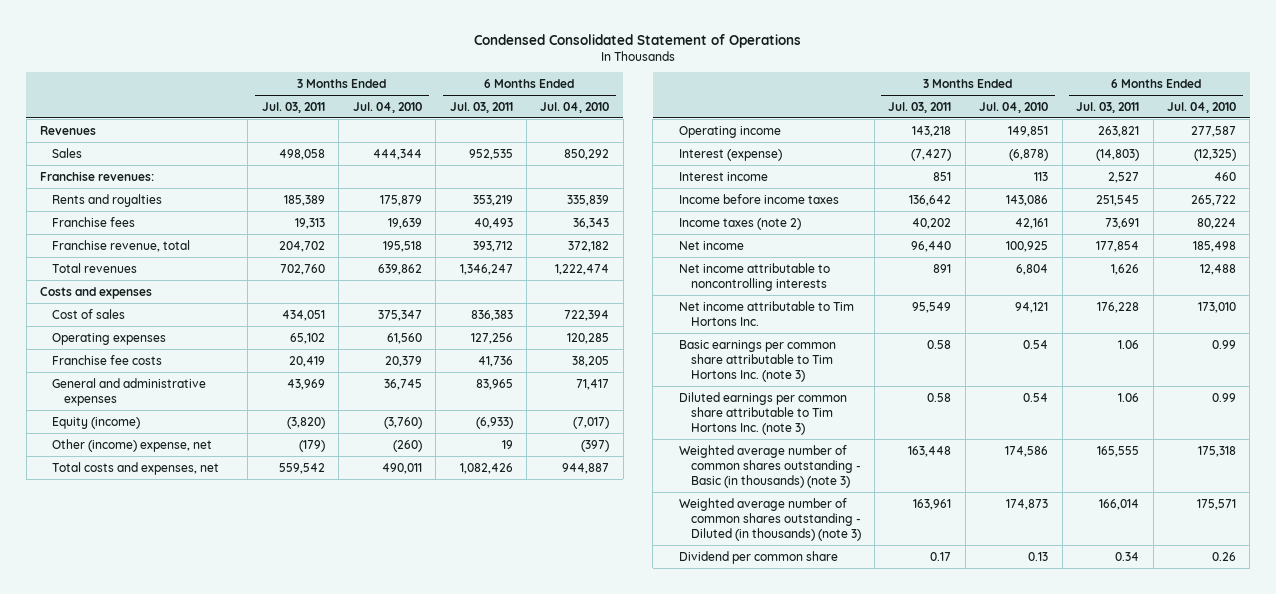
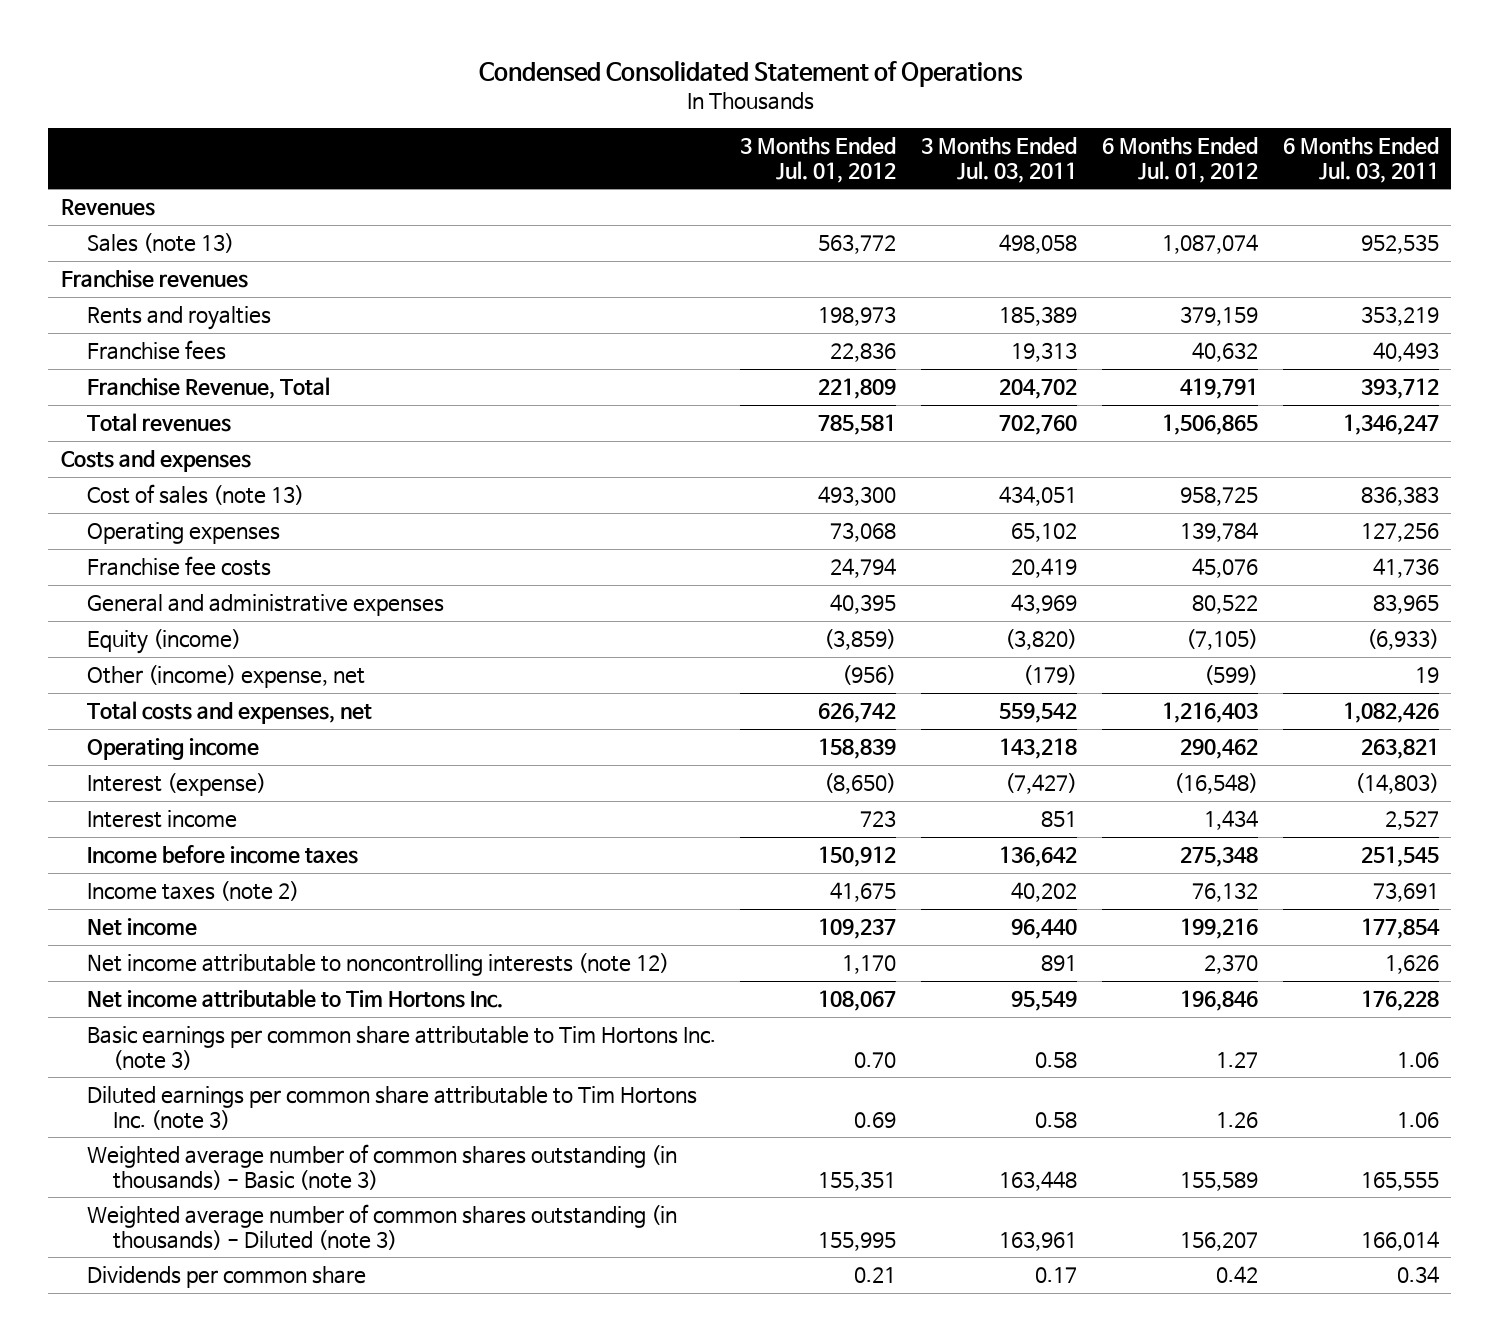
[352,101,422,113] Jul. 04, 2010 -> none
[540,101,610,113] Jul. 04, 2010 -> none
none -> [740,137,897,184] 3 Months Ended Jul. 01, 2012
none -> [1102,137,1259,184] 6 Months Ended Jul. 01, 2012
[52,147,83,158] Sales -> [86,233,234,254] Sales (note 13)
[40,170,155,181] Franchise revenues: -> [60,270,248,289] Franchise revenues
[52,239,191,252] Franchise revenue, total -> [86,377,330,400] Franchise Revenue, Total
[52,308,126,319] Cost of sales -> [86,484,304,506] Cost of sales (note 13)
[678,262,830,291] Net income attributable to noncontrolling interests -> [86,953,669,977] Net income attributable to noncontrolling interests (note 12)
[678,444,861,488] Weighted average number of common shares outstanding - Basic (in thousands) (note 3) -> [86,1144,677,1190] Weighted average number of common shares outstanding (in thousands) - Basic (note 3)
[678,497,861,541] Weighted average number of common shares outstanding - Diluted (in thousands) (note 3) -> [86,1204,677,1250] Weighted average number of common shares outstanding (in thousands) - Diluted (note 3)
[678,550,838,564] Dividend per common share -> [86,1266,366,1289] Dividends per common share

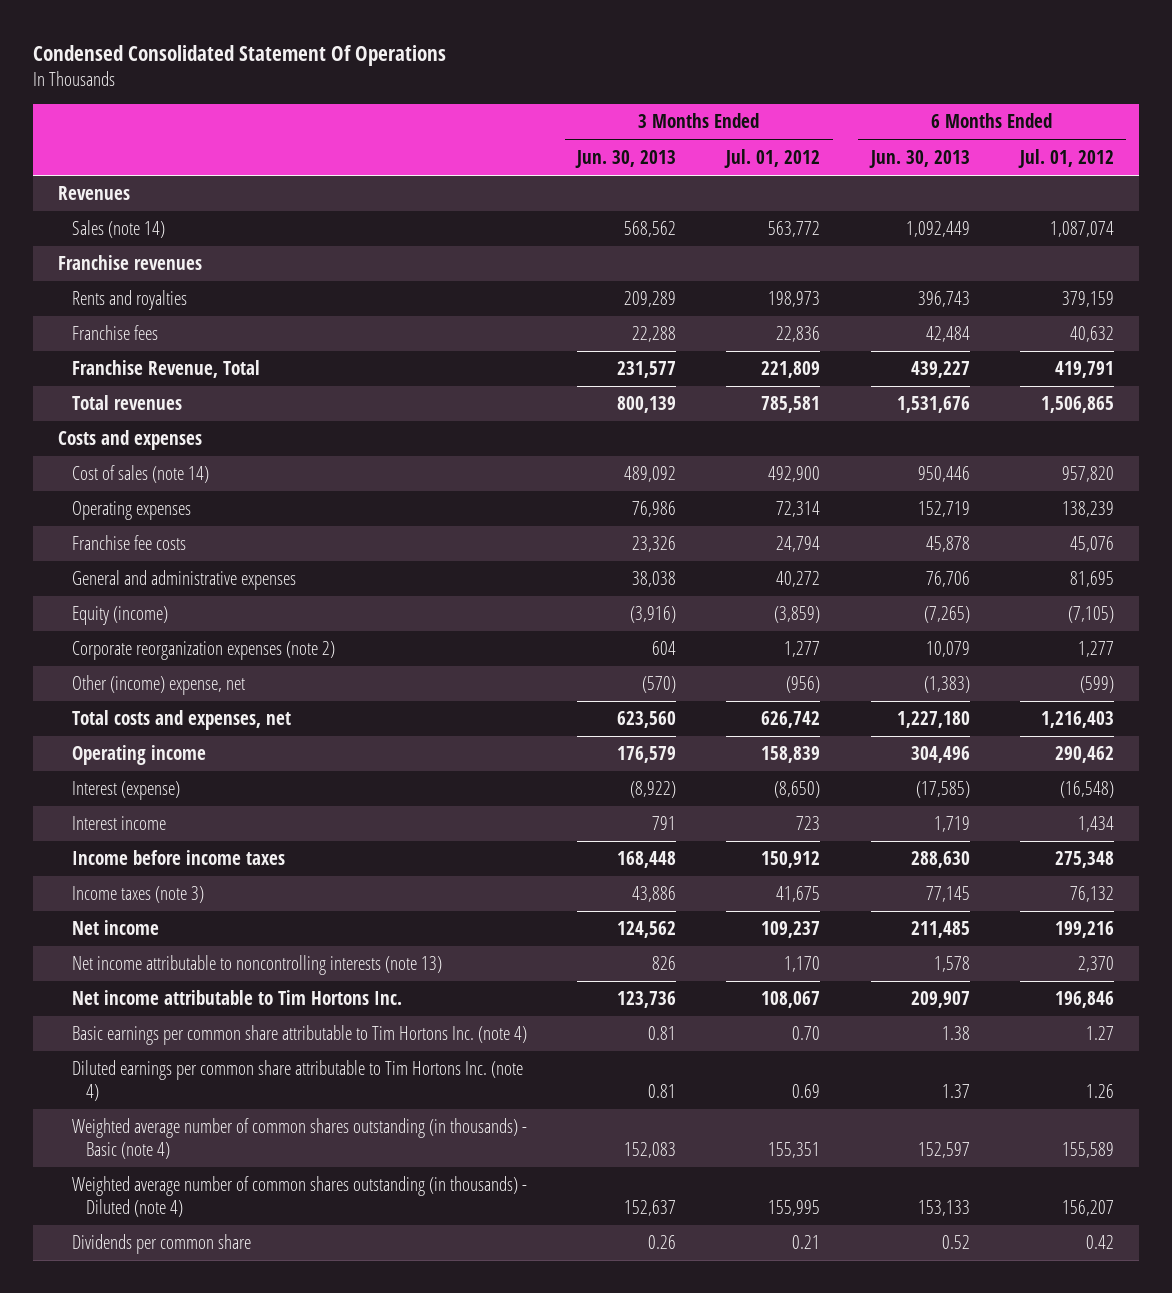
[478,60,1023,87] Condensed Consolidated Statement of Operations -> [32,45,446,67] Condensed Consolidated Statement Of Operations
[921,137,1078,184] 3 Months Ended Jul. 03, 2011 -> none
[1282,137,1439,184] 6 Months Ended Jul. 03, 2011 -> none
none -> [575,149,677,168] Jun. 30, 2013
none -> [868,149,970,168] Jun. 30, 2013
[86,233,234,254] Sales (note 13) -> [71,220,165,239] Sales (note 14)
[86,484,304,506] Cost of sales (note 13) -> [71,465,209,484] Cost of sales (note 14)
[818,486,897,507] 493,300 -> [768,466,821,483] 492,900
[1180,487,1259,507] 958,725 -> [1061,466,1114,483] 957,820
[830,522,897,543] 73,068 -> [776,501,821,518] 72,314
[1180,522,1259,543] 139,784 -> [1061,501,1114,518] 138,239
[830,594,897,615] 40,395 -> [776,571,821,588] 40,272
[1192,595,1259,615] 80,522 -> [1069,571,1114,588] 81,695
none -> [71,641,335,661] Corporate reorganization expenses (note 2)
[86,881,299,902] Income taxes (note 2) -> [71,886,204,904] Income taxes (note 3)
[86,953,669,977] Net income attributable to noncontrolling interests (note 12) -> [71,955,442,976] Net income attributable to noncontrolling interests (note 13)
[86,1026,716,1070] Basic earnings per common share attributable to Tim Hortons Inc. (note 3) -> [71,1025,527,1046] Basic earnings per common share attributable to Tim Hortons Inc. (note 4)
[86,1086,697,1130] Diluted earnings per common share attributable to Tim Hortons Inc. (note 3) -> [71,1060,523,1101] Diluted earnings per common share attributable to Tim Hortons Inc. (note 4)
[86,1144,677,1190] Weighted average number of common shares outstanding (in thousands) - Basic (note 3) -> [71,1118,527,1159] Weighted average number of common shares outstanding (in thousands) - Basic (note 4)
[86,1204,677,1250] Weighted average number of common shares outstanding (in thousands) - Diluted (note 3) -> [71,1176,527,1217] Weighted average number of common shares outstanding (in thousands) - Diluted (note 4)

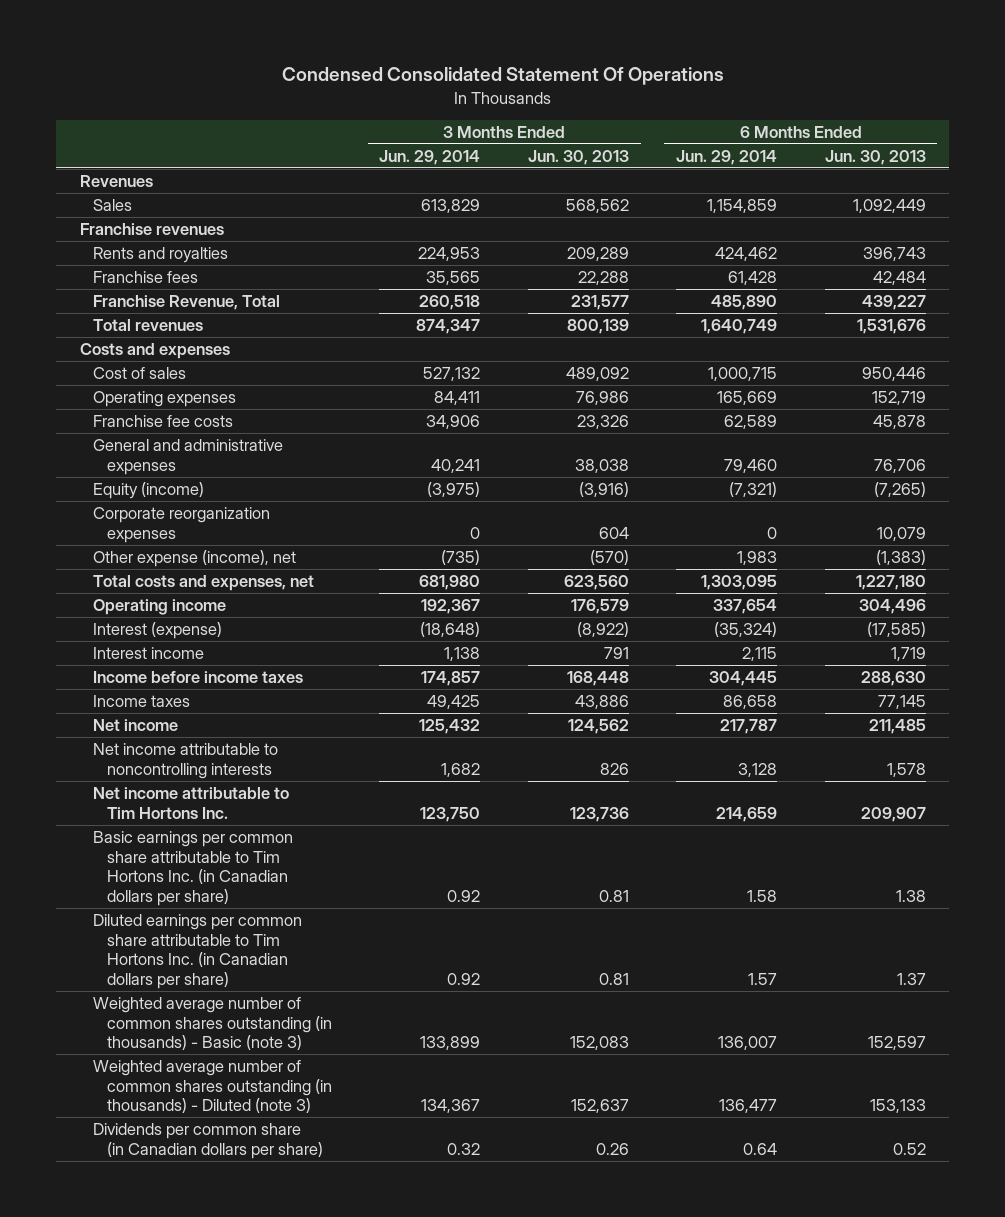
[724,148,821,168] Jul. 01, 2012 -> none
[1017,148,1114,168] Jul. 01, 2012 -> none
none -> [379,149,481,165] Jun. 29, 2014
none -> [676,149,778,165] Jun. 29, 2014
[71,220,165,239] Sales (note 14) -> [93,198,133,211] Sales
[71,465,209,484] Cost of sales (note 14) -> [93,366,187,379] Cost of sales
[71,641,335,661] Corporate reorganization expenses (note 2) -> [93,506,271,543] Corporate reorganization expenses
[71,675,245,696] Other (income) expense, net -> [93,549,297,567] Other expense (income), net
[71,886,204,904] Income taxes (note 3) -> [93,694,191,707] Income taxes
[71,955,442,976] Net income attributable to noncontrolling interests (note 13) -> [93,742,279,779] Net income attributable to noncontrolling interests
[71,1025,527,1046] Basic earnings per common share attributable to Tim Hortons Inc. (note 4) -> [93,830,294,907] Basic earnings per common share attributable to Tim Hortons Inc. (in Canadian dollars per share)
[71,1060,523,1101] Diluted earnings per common share attributable to Tim Hortons Inc. (note 4) -> [93,913,303,990] Diluted earnings per common share attributable to Tim Hortons Inc. (in Canadian dollars per share)
[71,1118,527,1159] Weighted average number of common shares outstanding (in thousands) - Basic (note 4) -> [93,996,333,1051] Weighted average number of common shares outstanding (in thousands) - Basic (note 3)
[71,1176,527,1217] Weighted average number of common shares outstanding (in thousands) - Diluted (note 4) -> [93,1059,333,1114] Weighted average number of common shares outstanding (in thousands) - Diluted (note 3)
[71,1234,251,1255] Dividends per common share -> [93,1122,324,1159] Dividends per common share (in Canadian dollars per share)

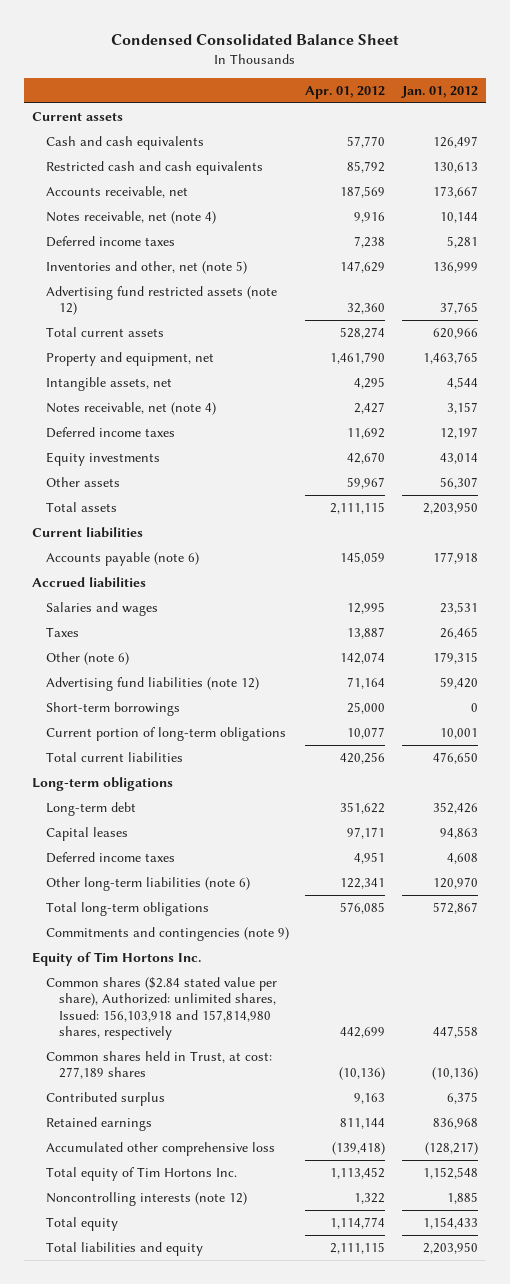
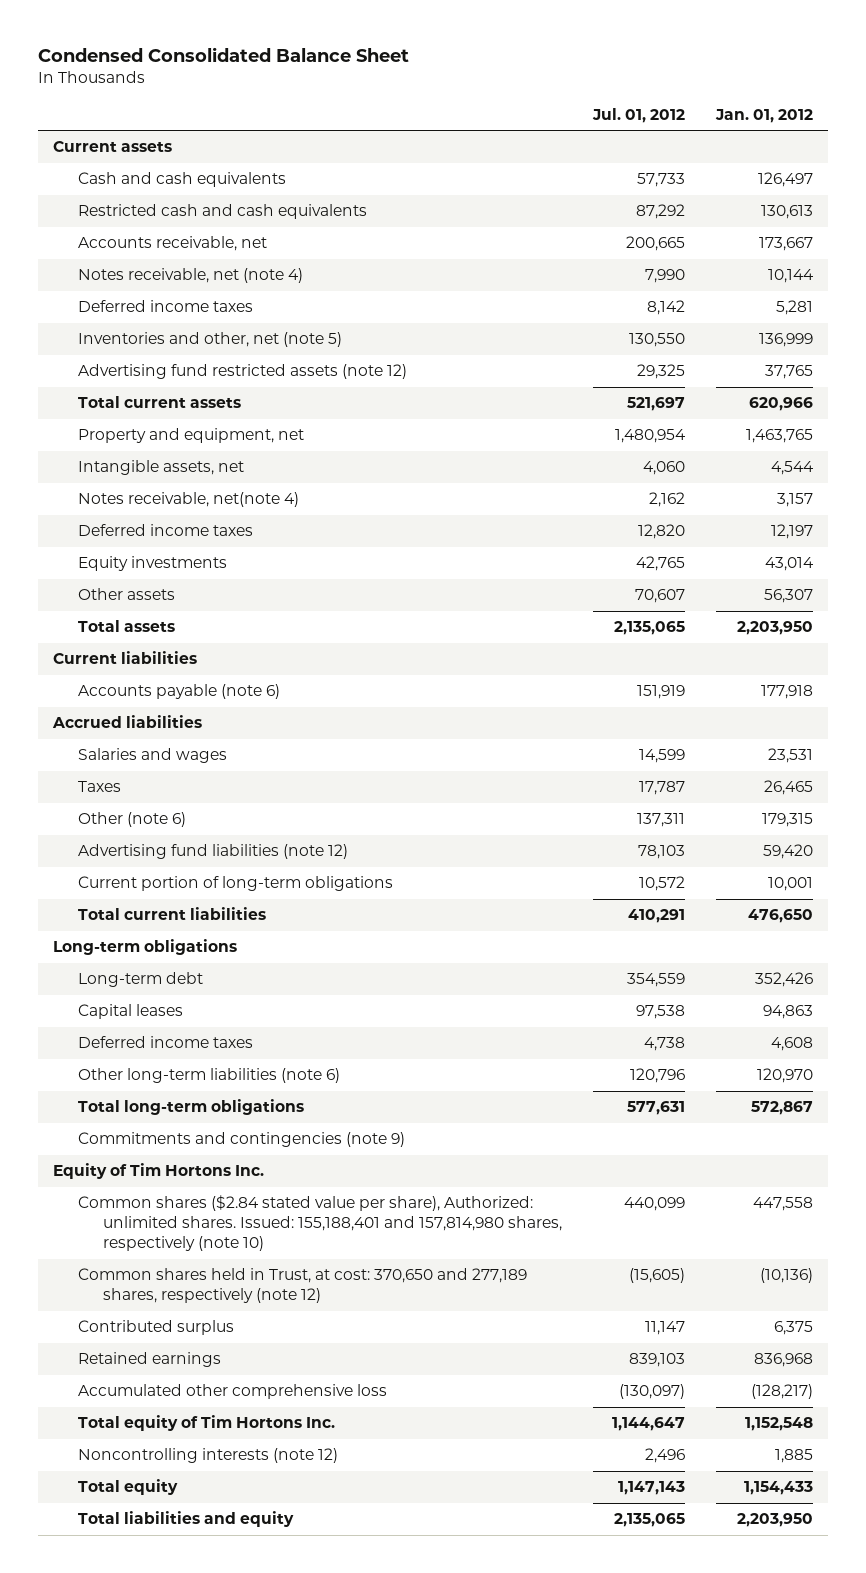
[305,85,386,99] Apr. 01, 2012 -> none
none -> [591,107,685,123] Jul. 01, 2012
[45,401,216,415] Notes receivable, net (note 4) -> [78,492,300,508] Notes receivable, net(note 4)
[45,701,180,716] Short-term borrowings -> none
[45,976,277,1040] Common shares ($2.84 stated value per share), Authorized: unlimited shares, Issued: 156,103,918 and 157,814,980 shares, respectively -> [78,1195,563,1252] Common shares ($2.84 stated value per share), Authorized: unlimited shares. Issued: 155,188,401 and 157,814,980 shares, respectively (note 10)
[45,1050,272,1080] Common shares held in Trust, at cost: 277,189 shares -> [78,1268,528,1304] Common shares held in Trust, at cost: 370,650 and 277,189 shares, respectively (note 12)

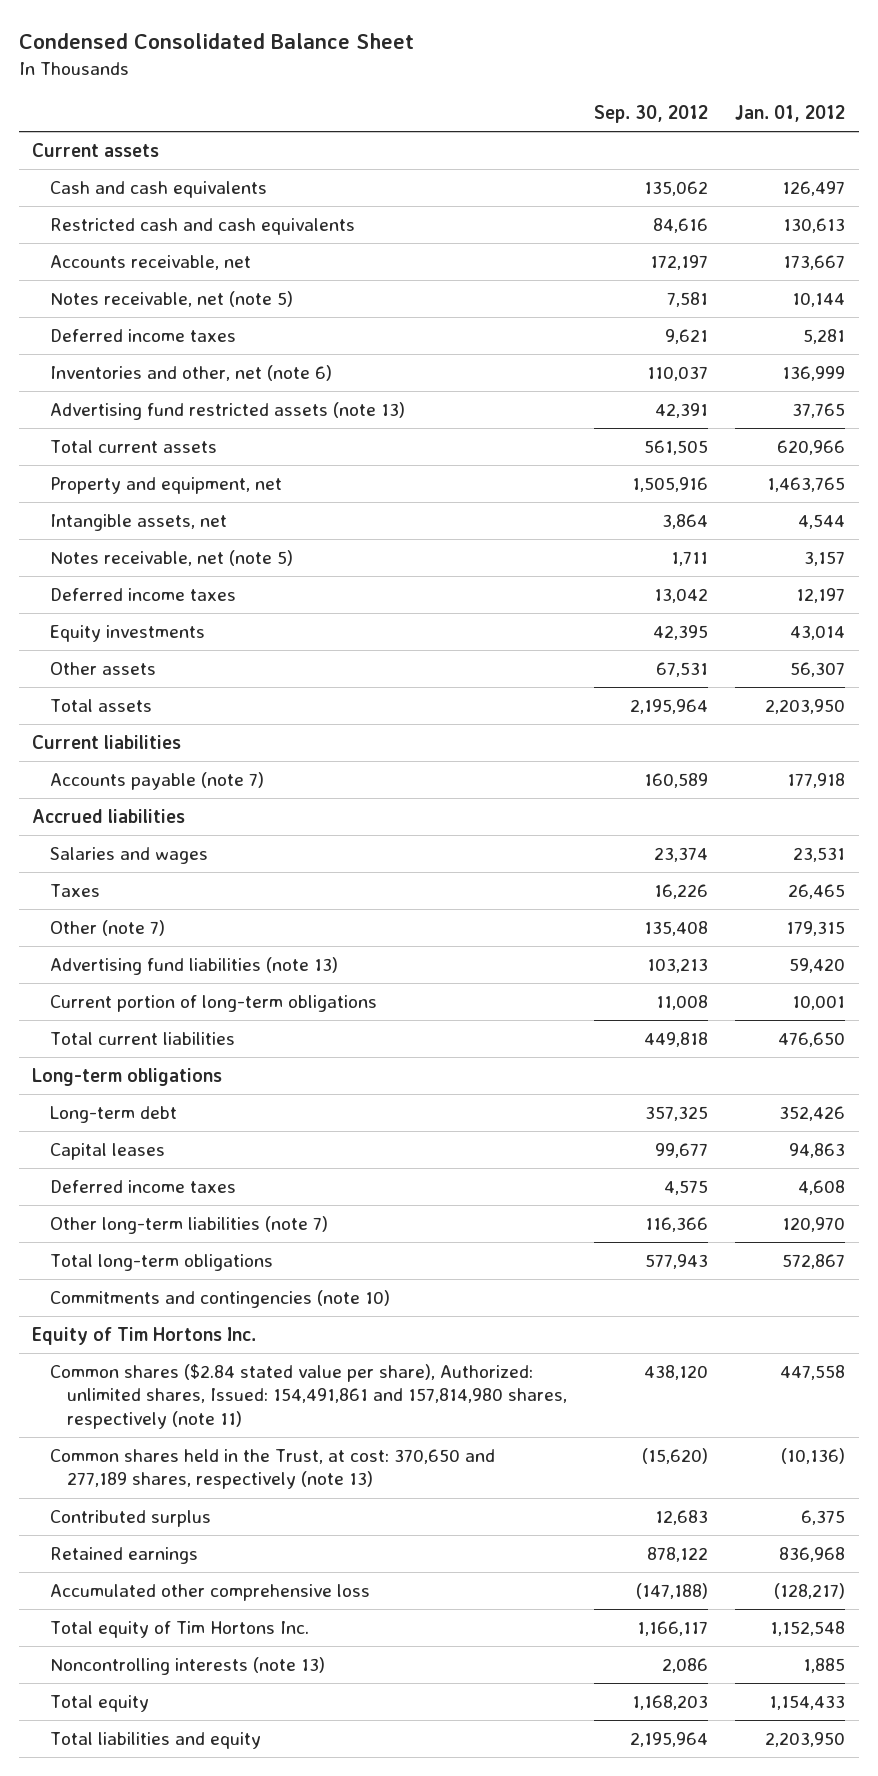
[591,107,685,123] Jul. 01, 2012 -> none
none -> [594,105,709,124] Sep. 30, 2012
[78,268,304,284] Notes receivable, net (note 4) -> [49,291,293,308] Notes receivable, net (note 5)
[78,332,343,348] Inventories and other, net (note 5) -> [49,365,332,382] Inventories and other, net (note 6)
[78,364,408,380] Advertising fund restricted assets (note 12) -> [49,402,405,421] Advertising fund restricted assets (note 13)
[78,492,300,508] Notes receivable, net(note 4) -> [49,550,293,567] Notes receivable, net (note 5)
[78,684,281,700] Accounts payable (note 6) -> [49,772,264,791] Accounts payable (note 7)
[78,812,187,828] Other (note 6) -> [49,920,165,937] Other (note 7)
[78,844,349,860] Advertising fund liabilities (note 12) -> [49,957,338,976] Advertising fund liabilities (note 13)
[78,1068,341,1084] Other long-term liabilities (note 6) -> [49,1216,328,1235] Other long-term liabilities (note 7)
[78,1132,406,1148] Commitments and contingencies (note 9) -> [49,1290,390,1309] Commitments and contingencies (note 10)
[78,1195,563,1252] Common shares ($2.84 stated value per share), Authorized: unlimited shares. Issued: 155,188,401 and 157,814,980 shares, respectively (note 10) -> [49,1364,568,1429] Common shares ($2.84 stated value per share), Authorized: unlimited shares, Issued: 154,491,861 and 157,814,980 shares, respectively (note 11)
[78,1268,528,1304] Common shares held in Trust, at cost: 370,650 and 277,189 shares, respectively (note 12) -> [49,1449,495,1490] Common shares held in the Trust, at cost: 370,650 and 277,189 shares, respectively (note 13)
[78,1448,339,1464] Noncontrolling interests (note 12) -> [49,1657,325,1676] Noncontrolling interests (note 13)

